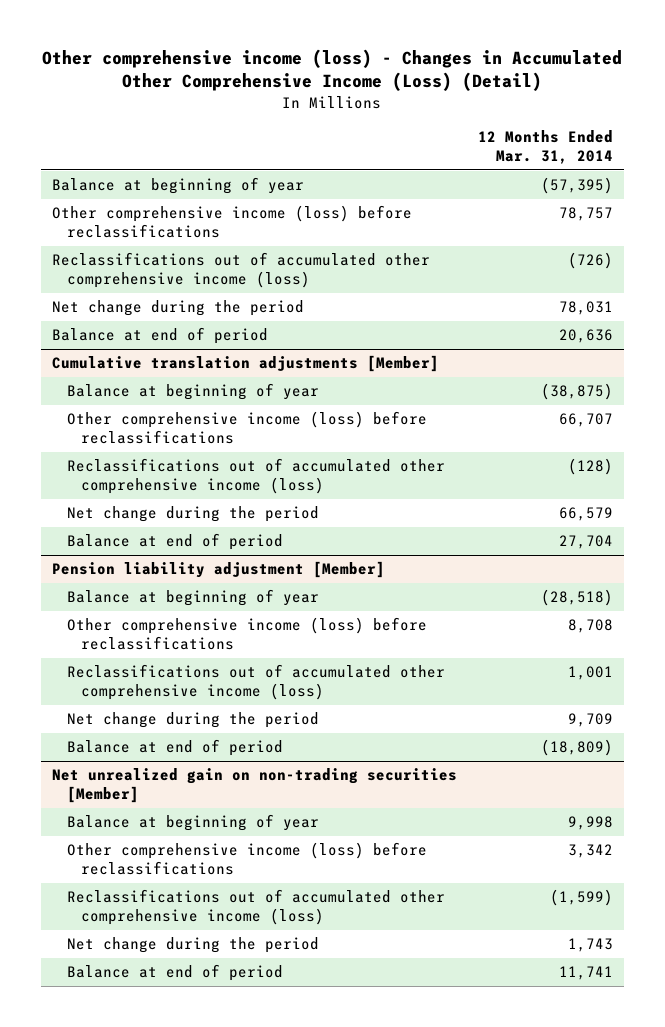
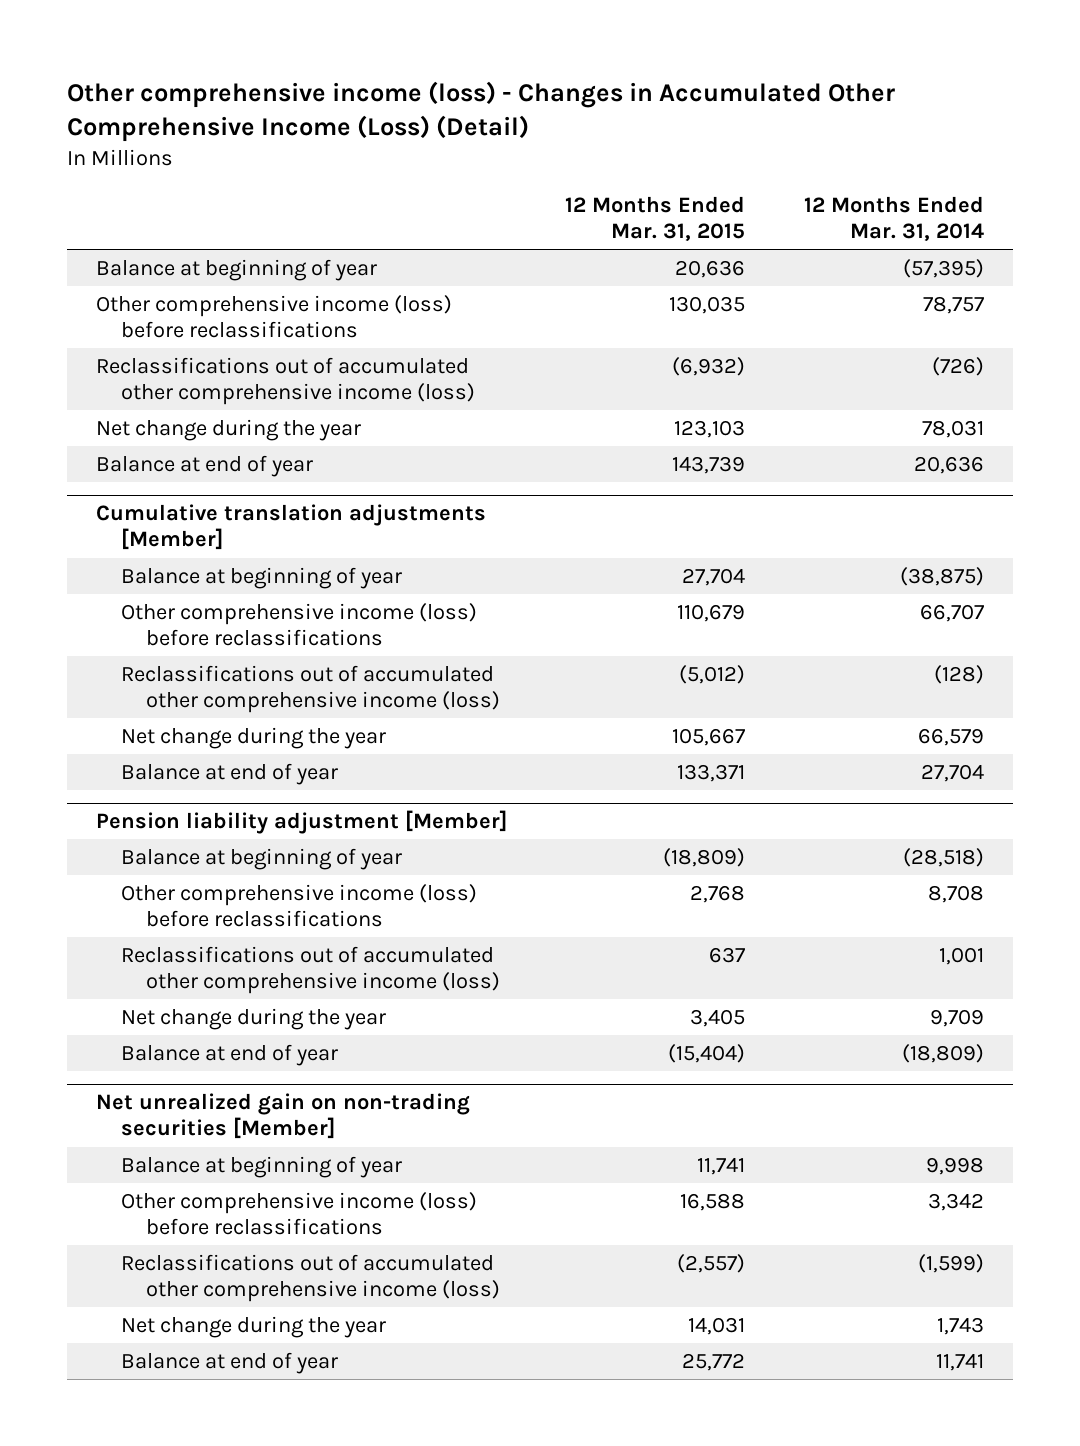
none -> [565,196,746,242] 12 Months Ended Mar. 31, 2015
[51,300,304,317] Net change during the period -> [96,418,362,441] Net change during the year
[51,327,268,345] Balance at end of period -> [96,454,314,477] Balance at end of year
[66,506,319,523] Net change during the period -> [121,726,387,749] Net change during the year
[66,533,283,551] Balance at end of period -> [121,762,339,785] Balance at end of year
[66,712,319,729] Net change during the period -> [121,1007,387,1030] Net change during the year
[66,739,283,757] Balance at end of period -> [121,1043,339,1066] Balance at end of year
[66,937,319,954] Net change during the period -> [121,1315,387,1338] Net change during the year
[66,964,283,982] Balance at end of period -> [121,1351,339,1374] Balance at end of year

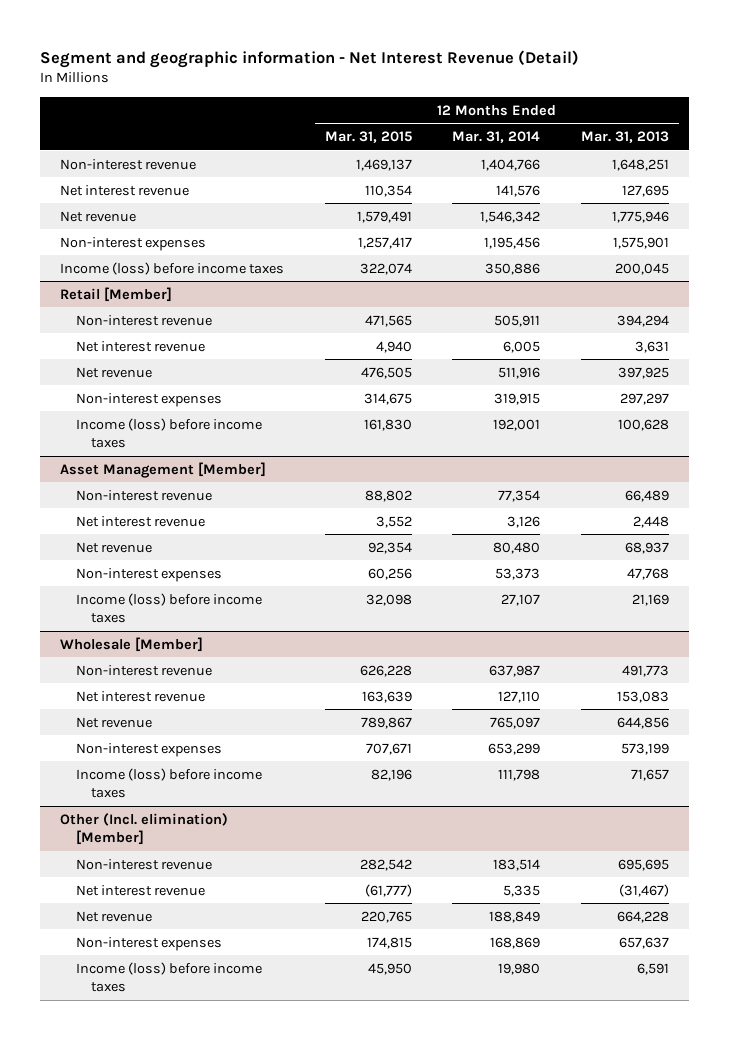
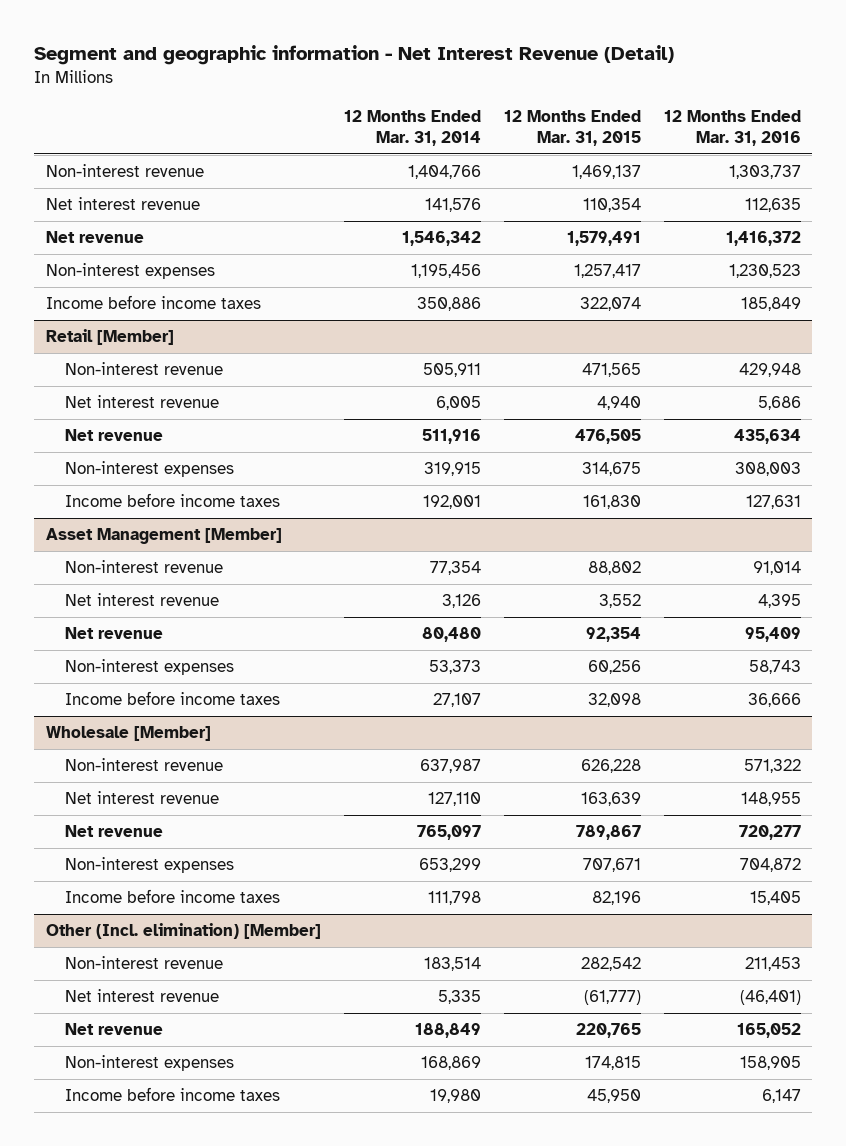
[580,131,669,144] Mar. 31, 2013 -> none
none -> [663,110,801,146] 12 Months Ended Mar. 31, 2016
[60,261,285,275] Income (loss) before income taxes -> [45,295,261,310] Income before income taxes
[75,417,262,449] Income (loss) before income taxes -> [65,493,281,508] Income before income taxes
[75,592,262,624] Income (loss) before income taxes -> [65,691,281,706] Income before income taxes
[75,767,262,799] Income (loss) before income taxes -> [65,889,281,904] Income before income taxes
[75,961,262,993] Income (loss) before income taxes -> [65,1087,281,1102] Income before income taxes

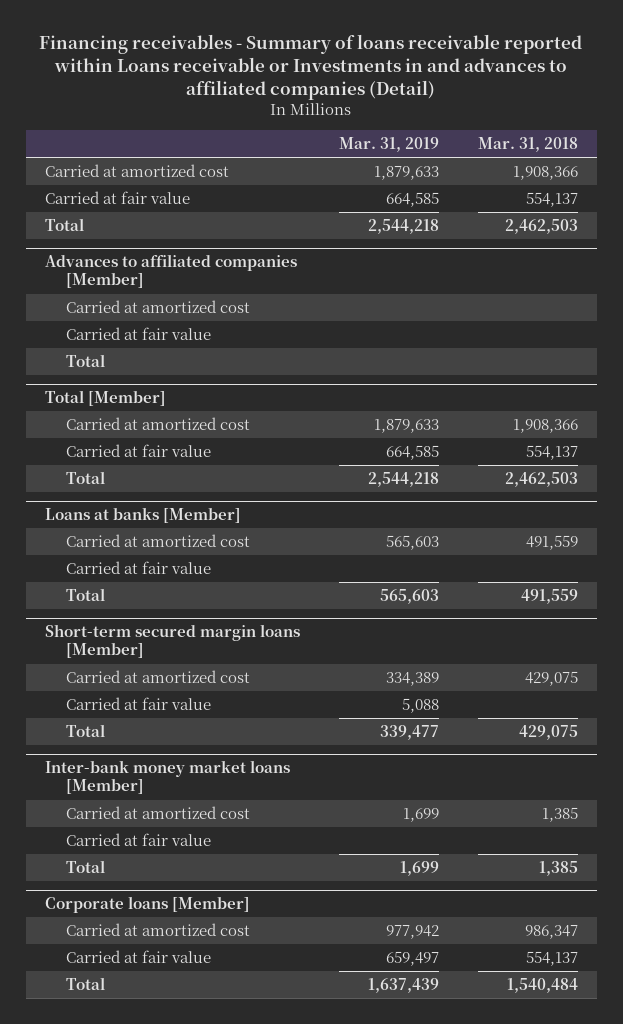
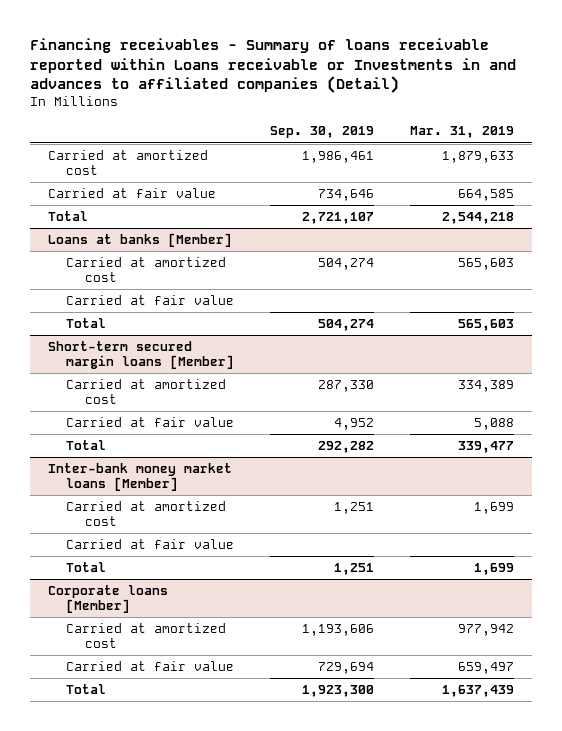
[477,137,578,153] Mar. 31, 2018 -> none
none -> [270,126,375,139] Sep. 30, 2019
[45,254,298,289] Advances to affiliated companies [Member] -> none
[65,299,250,313] Carried at amortized cost -> none
[65,326,211,340] Carried at fair value -> none
[65,353,105,367] Total -> none
[45,390,167,407] Total [Member] -> none
[65,416,250,430] Carried at amortized cost -> none
[65,443,211,457] Carried at fair value -> none
[65,470,105,484] Total -> none

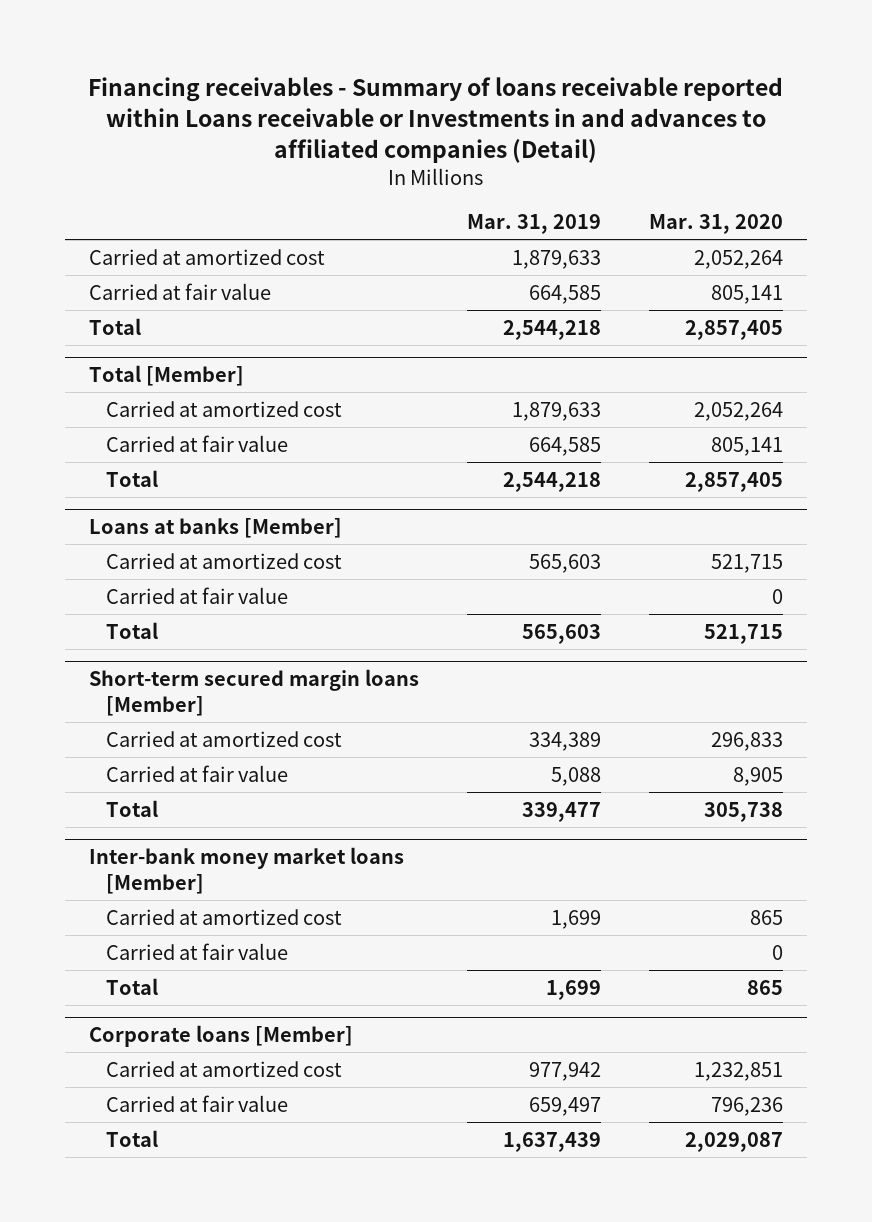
[270,126,375,139] Sep. 30, 2019 -> none
none -> [648,214,783,235] Mar. 31, 2020
none -> [89,365,245,387] Total [Member]
none -> [105,400,342,417] Carried at amortized cost
none -> [105,434,288,452] Carried at fair value
none -> [105,469,158,487] Total

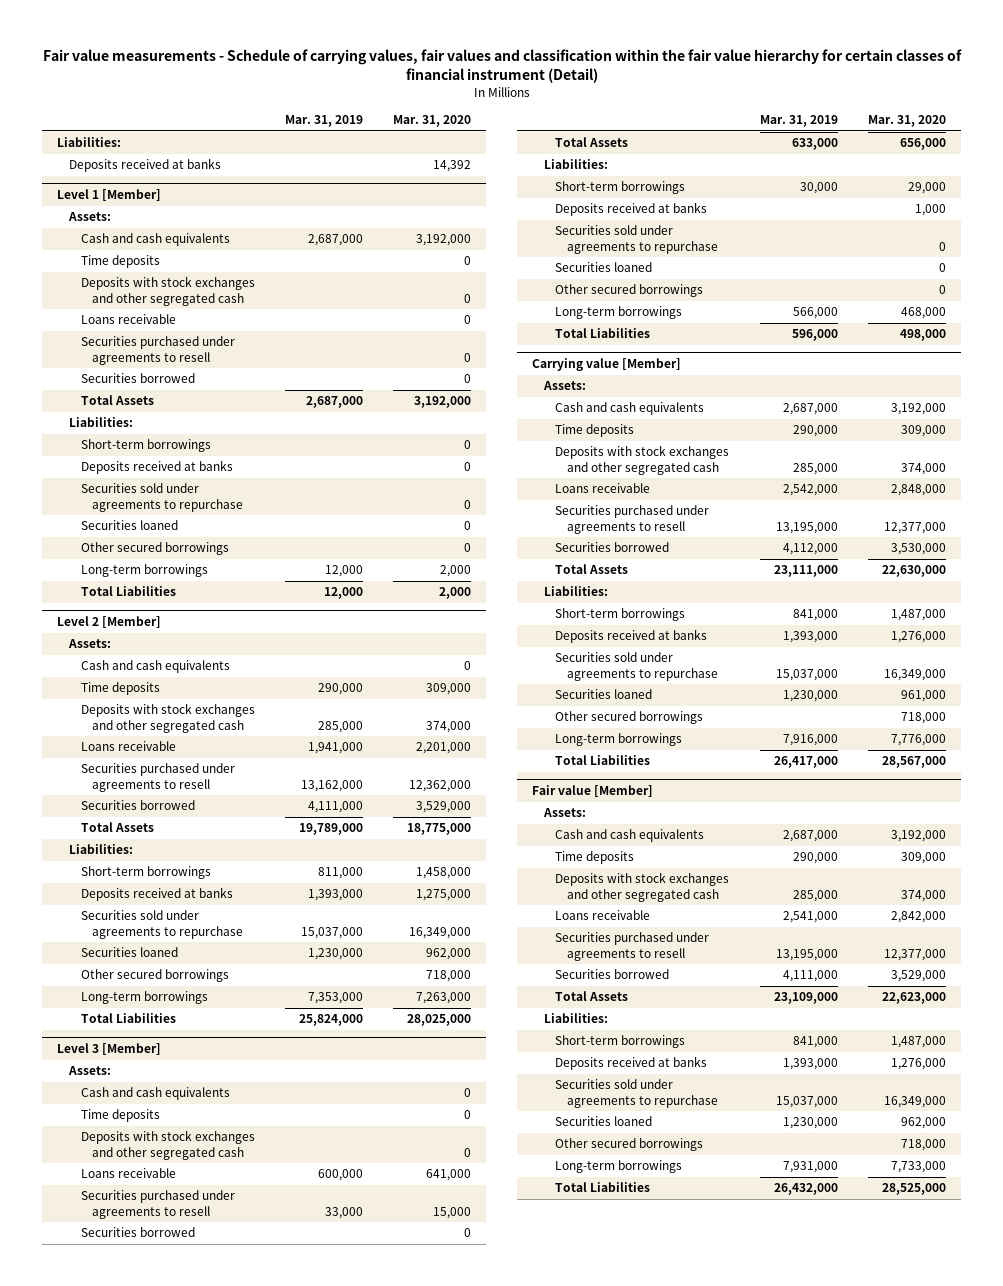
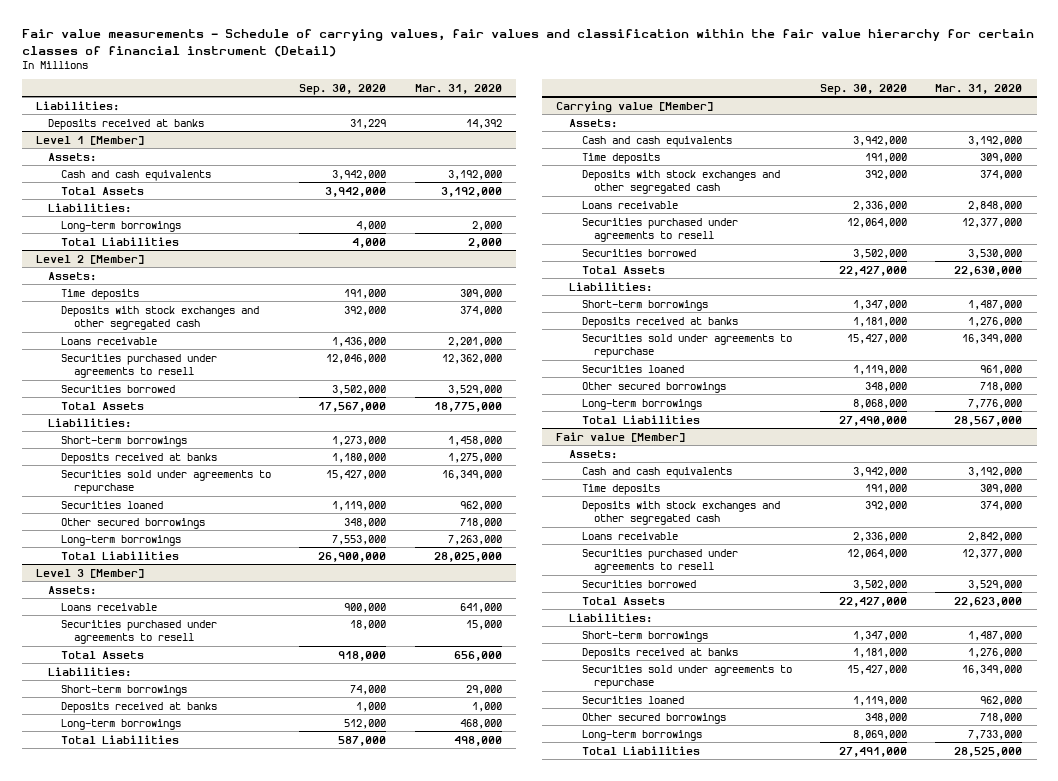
[284,115,363,128] Mar. 31, 2019 -> none
none -> [299,83,387,95] Sep. 30, 2020
[80,255,160,269] Time deposits -> none
[80,276,255,306] Deposits with stock exchanges and other segregated cash -> none
[80,314,176,325] Loans receivable -> none
[80,336,235,365] Securities purchased under agreements to resell -> none
[80,373,195,384] Securities borrowed -> none
[80,439,211,453] Short-term borrowings -> none
[80,460,233,475] Deposits received at banks -> none
[80,483,244,512] Securities sold under agreements to repurchase -> none
[80,520,178,531] Securities loaned -> none
[80,542,229,556] Other secured borrowings -> none
[80,660,230,674] Cash and cash equivalents -> none
[80,1087,230,1101] Cash and cash equivalents -> none
[80,1109,160,1123] Time deposits -> none
[80,1130,255,1160] Deposits with stock exchanges and other segregated cash -> none
[80,1227,195,1238] Securities borrowed -> none
[555,225,718,254] Securities sold under agreements to repurchase -> none
[555,262,653,273] Securities loaned -> none
[555,284,704,298] Other secured borrowings -> none

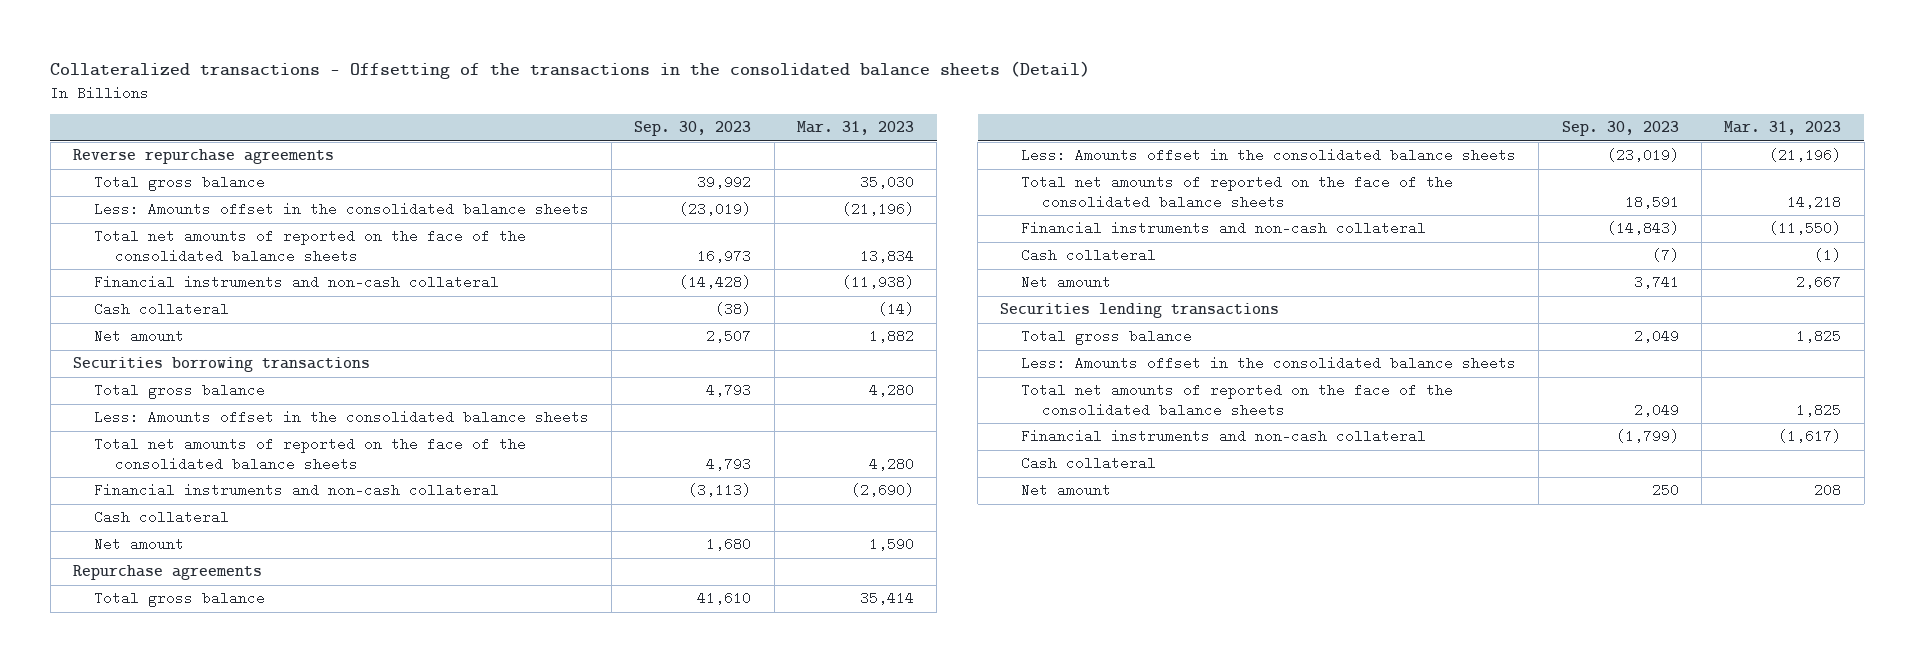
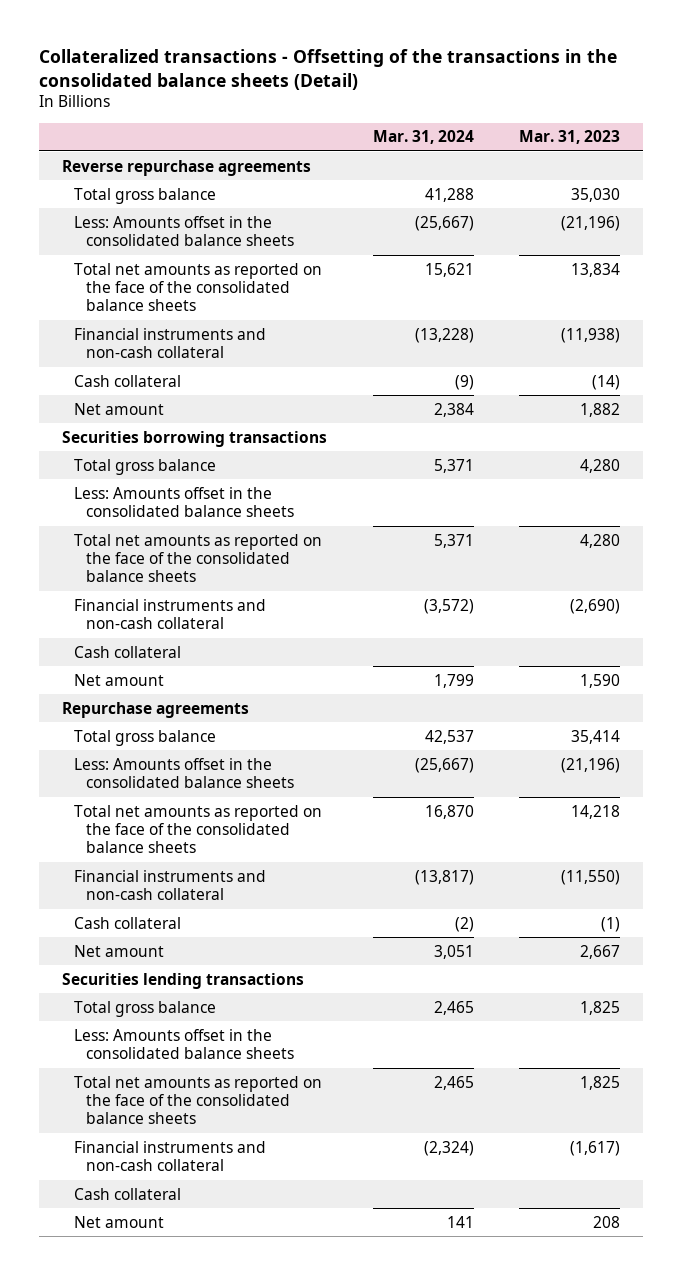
[634,121,752,137] Sep. 30, 2023 -> none
none -> [372,130,474,145] Mar. 31, 2024
[93,229,526,263] Total net amounts of reported on the face of the consolidated balance sheets -> [74,262,323,312] Total net amounts as reported on the face of the consolidated balance sheets
[93,437,526,471] Total net amounts of reported on the face of the consolidated balance sheets -> [74,533,323,583] Total net amounts as reported on the face of the consolidated balance sheets
[1021,175,1454,209] Total net amounts of reported on the face of the consolidated balance sheets -> [74,804,323,854] Total net amounts as reported on the face of the consolidated balance sheets
[1021,383,1454,417] Total net amounts of reported on the face of the consolidated balance sheets -> [74,1075,323,1125] Total net amounts as reported on the face of the consolidated balance sheets

